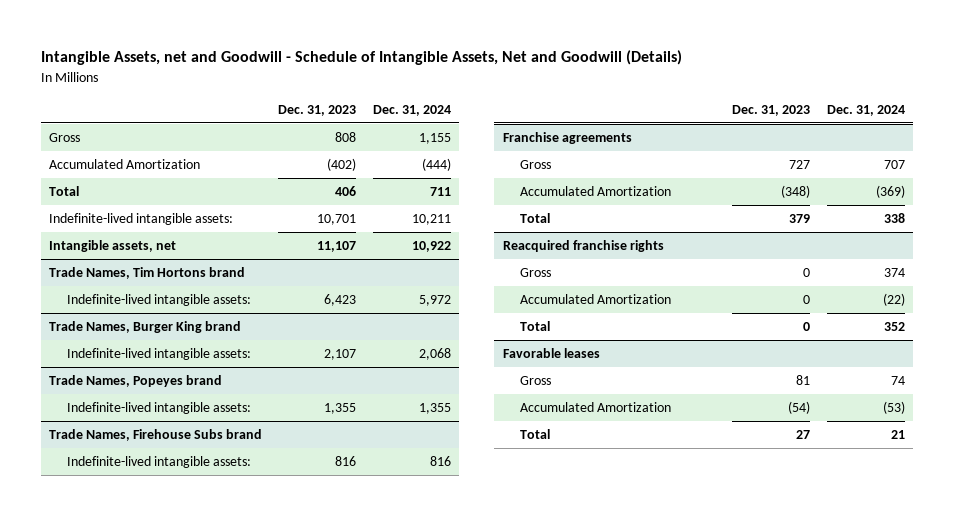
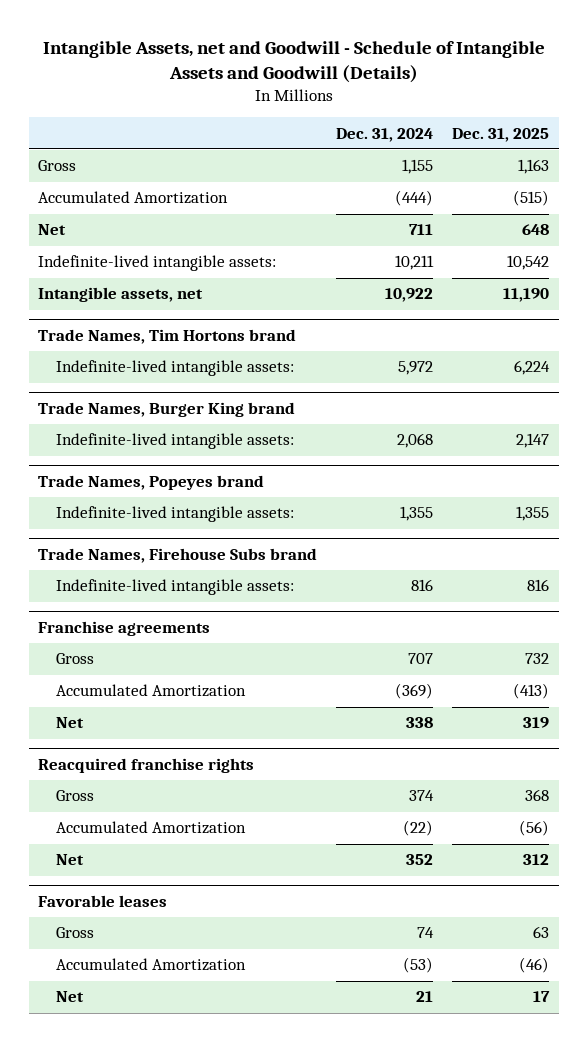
[40,50,682,66] Intangible Assets, net and Goodwill - Schedule of Intangible Assets, Net and Goodwill (Details) -> [42,40,545,84] Intangible Assets, net and Goodwill - Schedule of Intangible Assets and Goodwill (Details)
[278,104,357,116] Dec. 31, 2023 -> none
none -> [452,127,550,142] Dec. 31, 2025
[48,186,79,197] Total -> [38,224,67,236] Net
[520,213,551,224] Total -> [55,717,84,729] Net
[520,321,551,332] Total -> [55,854,84,866] Net
[520,429,551,440] Total -> [55,991,84,1003] Net

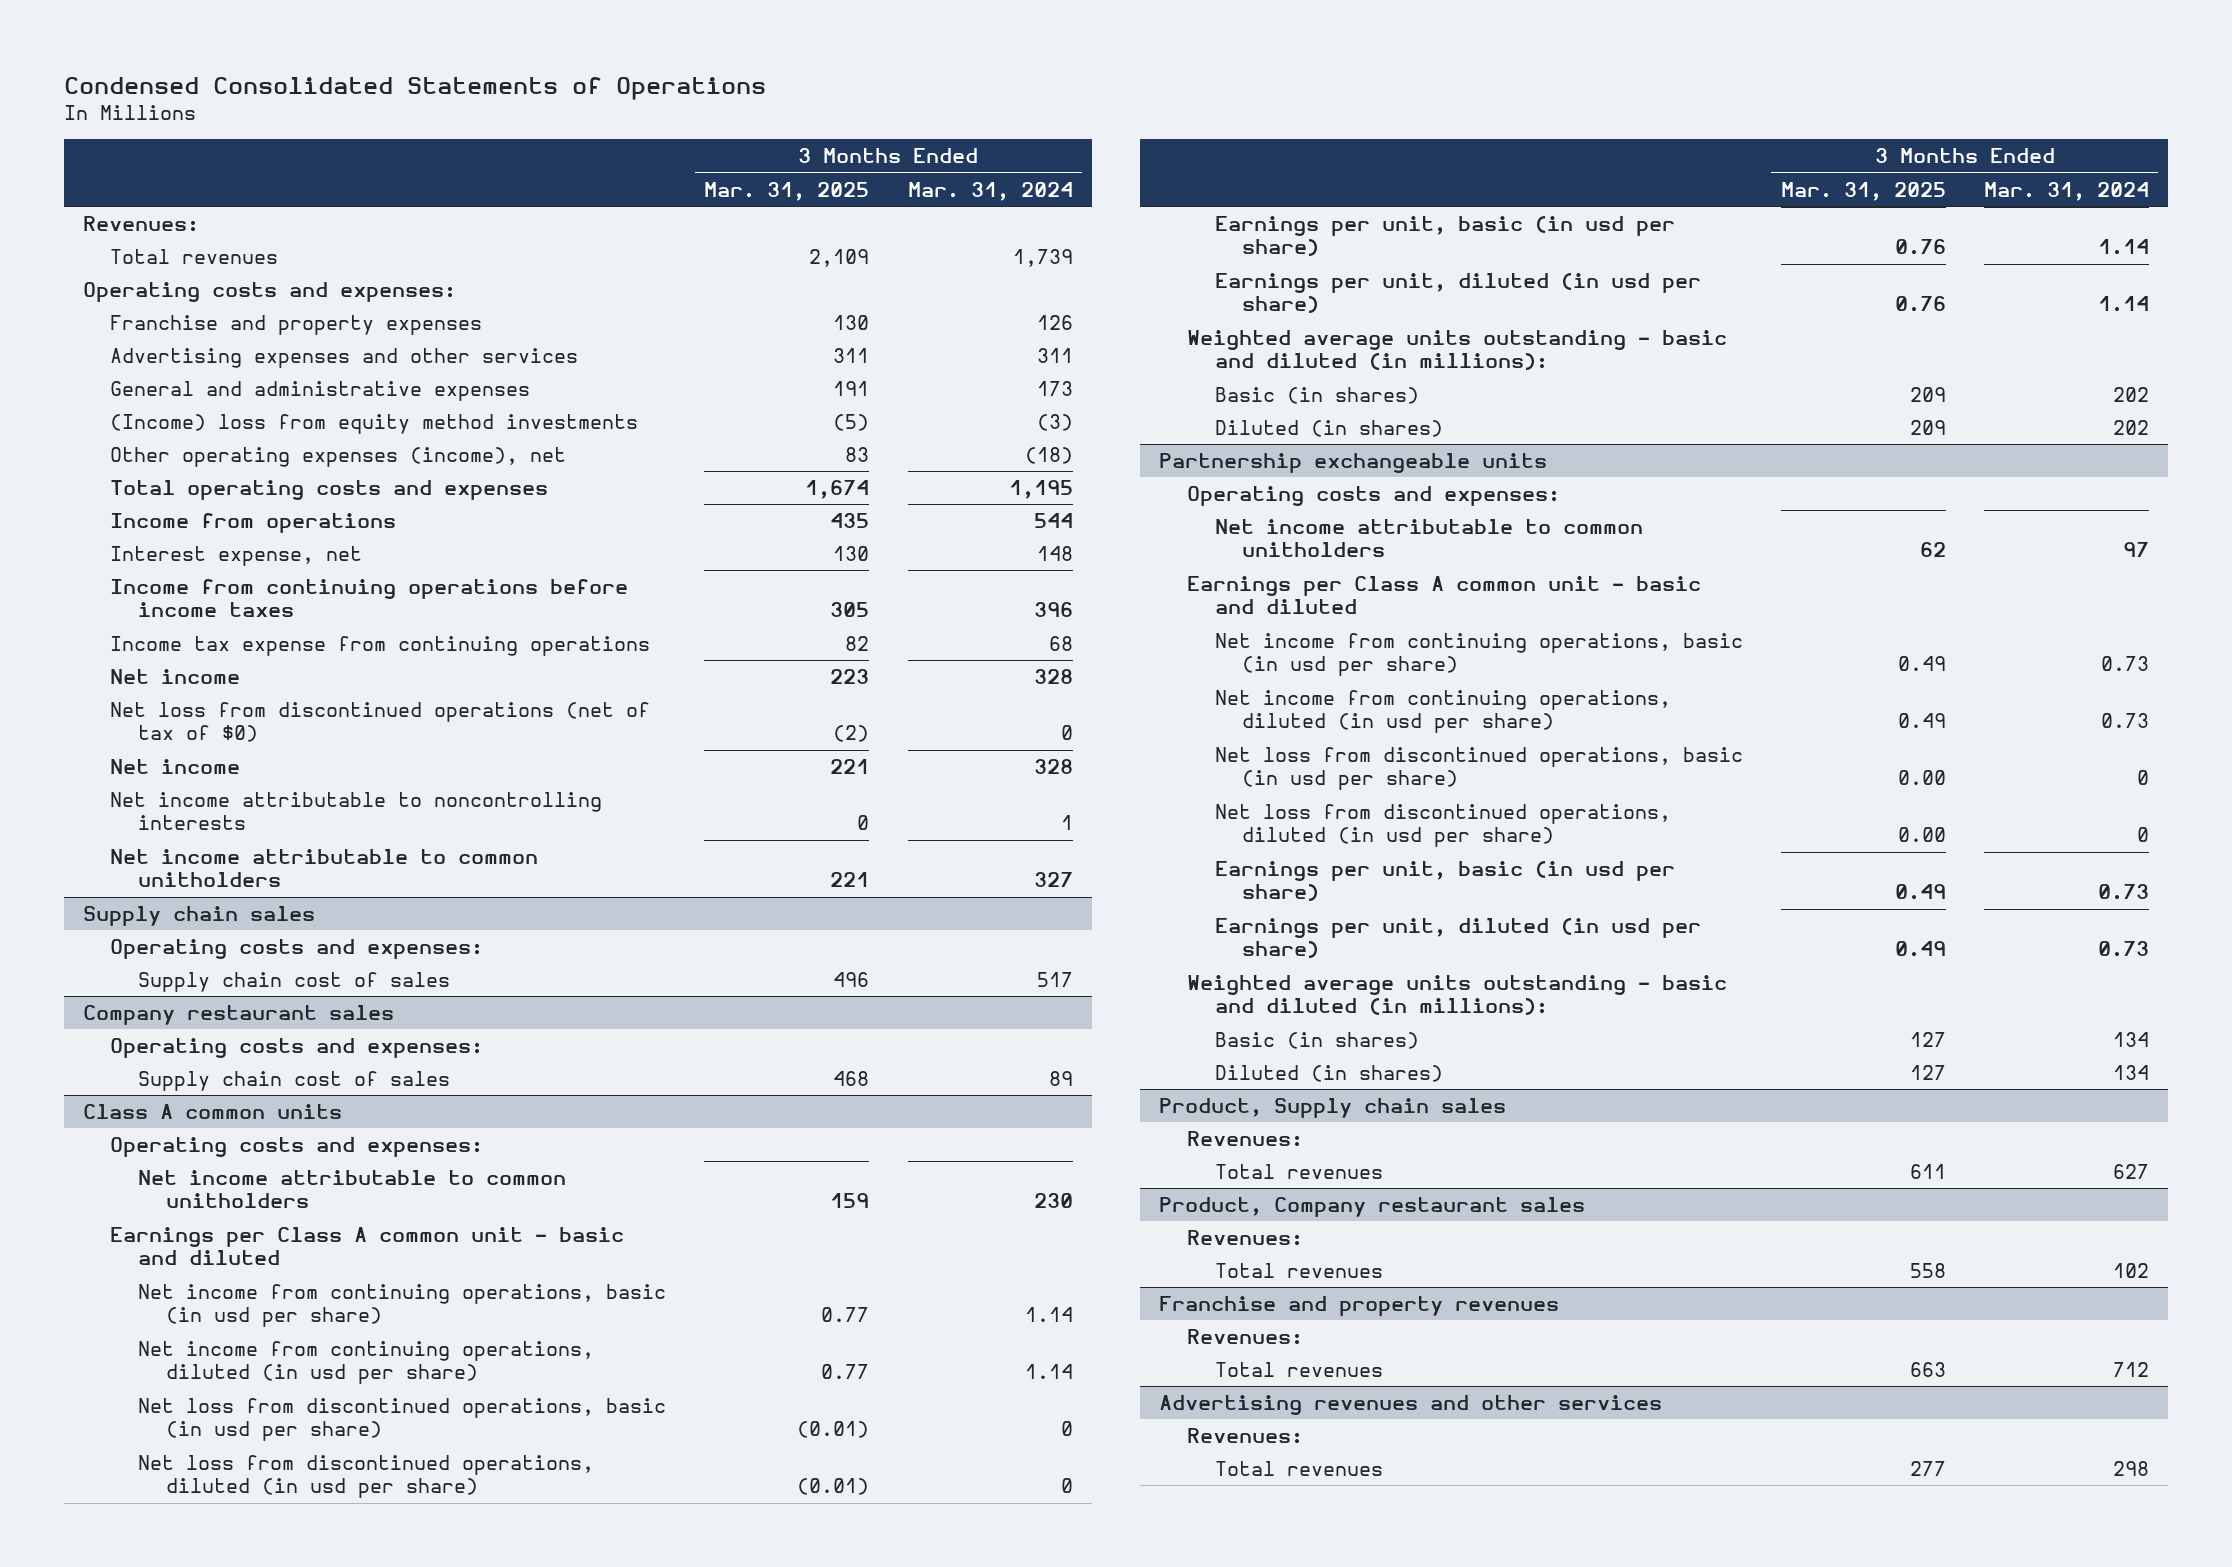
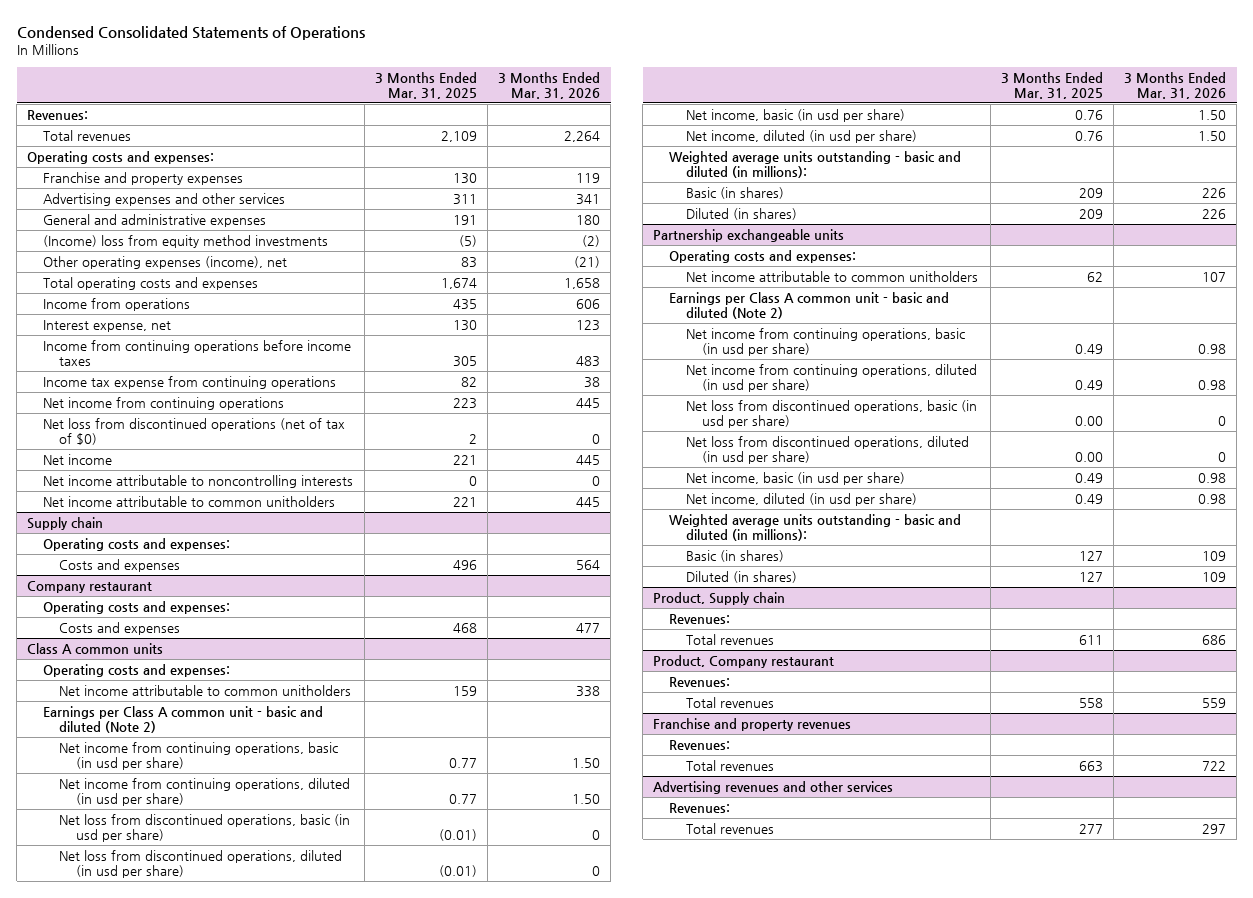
[907,181,1073,201] Mar. 31, 2024 -> none
none -> [498,71,601,99] 3 Months Ended Mar. 31, 2026
[110,669,241,685] Net income -> [43,396,285,410] Net income from continuing operations
[833,725,870,743] (2) -> [468,434,477,445] 2
[82,906,315,927] Supply chain sales -> [27,516,104,530] Supply chain
[138,972,451,993] Supply chain cost of sales -> [59,558,181,572] Costs and expenses
[82,1005,394,1026] Company restaurant sales -> [27,580,153,593] Company restaurant
[138,1071,451,1092] Supply chain cost of sales -> [59,621,181,635] Costs and expenses
[110,1227,625,1266] Earnings per Class A common unit - basic and diluted -> [43,705,324,734] Earnings per Class A common unit - basic and diluted (Note 2)
[1214,216,1675,257] Earnings per unit, basic (in usd per share) -> [685,108,905,122] Net income, basic (in usd per share)
[1214,273,1701,314] Earnings per unit, diluted (in usd per share) -> [685,129,917,143] Net income, diluted (in usd per share)
[1186,576,1701,615] Earnings per Class A common unit - basic and diluted -> [669,291,950,320] Earnings per Class A common unit - basic and diluted (Note 2)
[1214,861,1675,902] Earnings per unit, basic (in usd per share) -> [685,471,905,485] Net income, basic (in usd per share)
[1214,918,1701,959] Earnings per unit, diluted (in usd per share) -> [685,492,917,506] Net income, diluted (in usd per share)
[1159,1098,1507,1119] Product, Supply chain sales -> [653,591,786,605] Product, Supply chain
[1159,1197,1586,1218] Product, Company restaurant sales -> [653,654,835,668] Product, Company restaurant

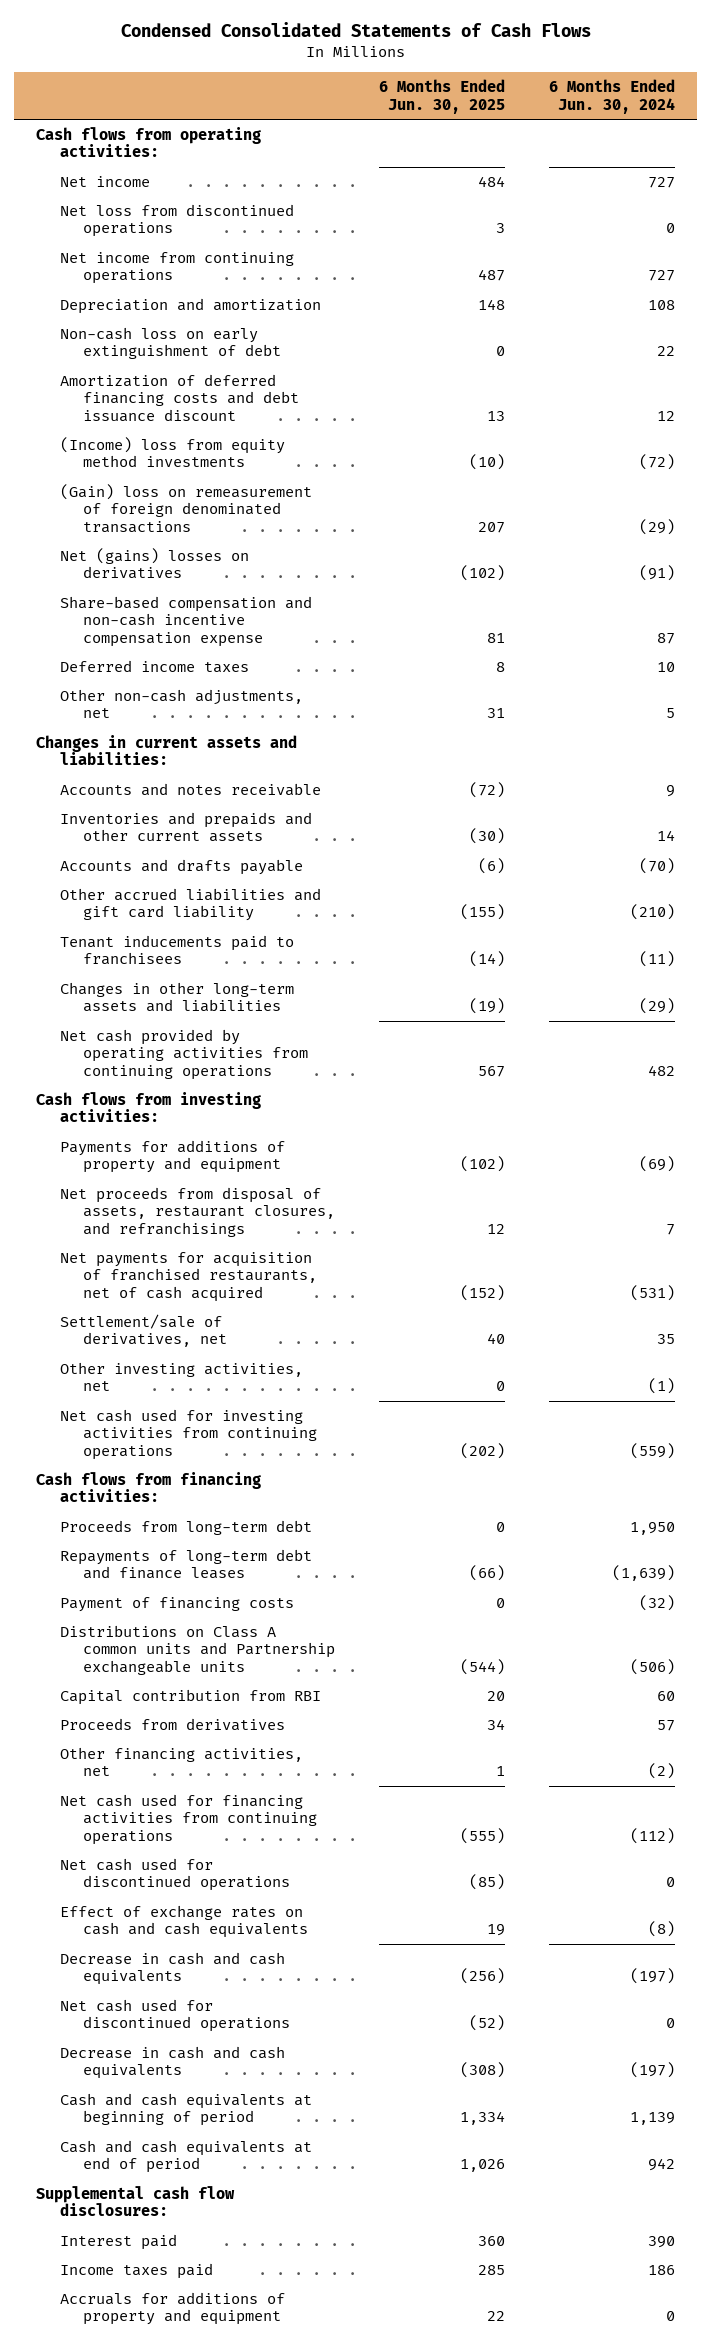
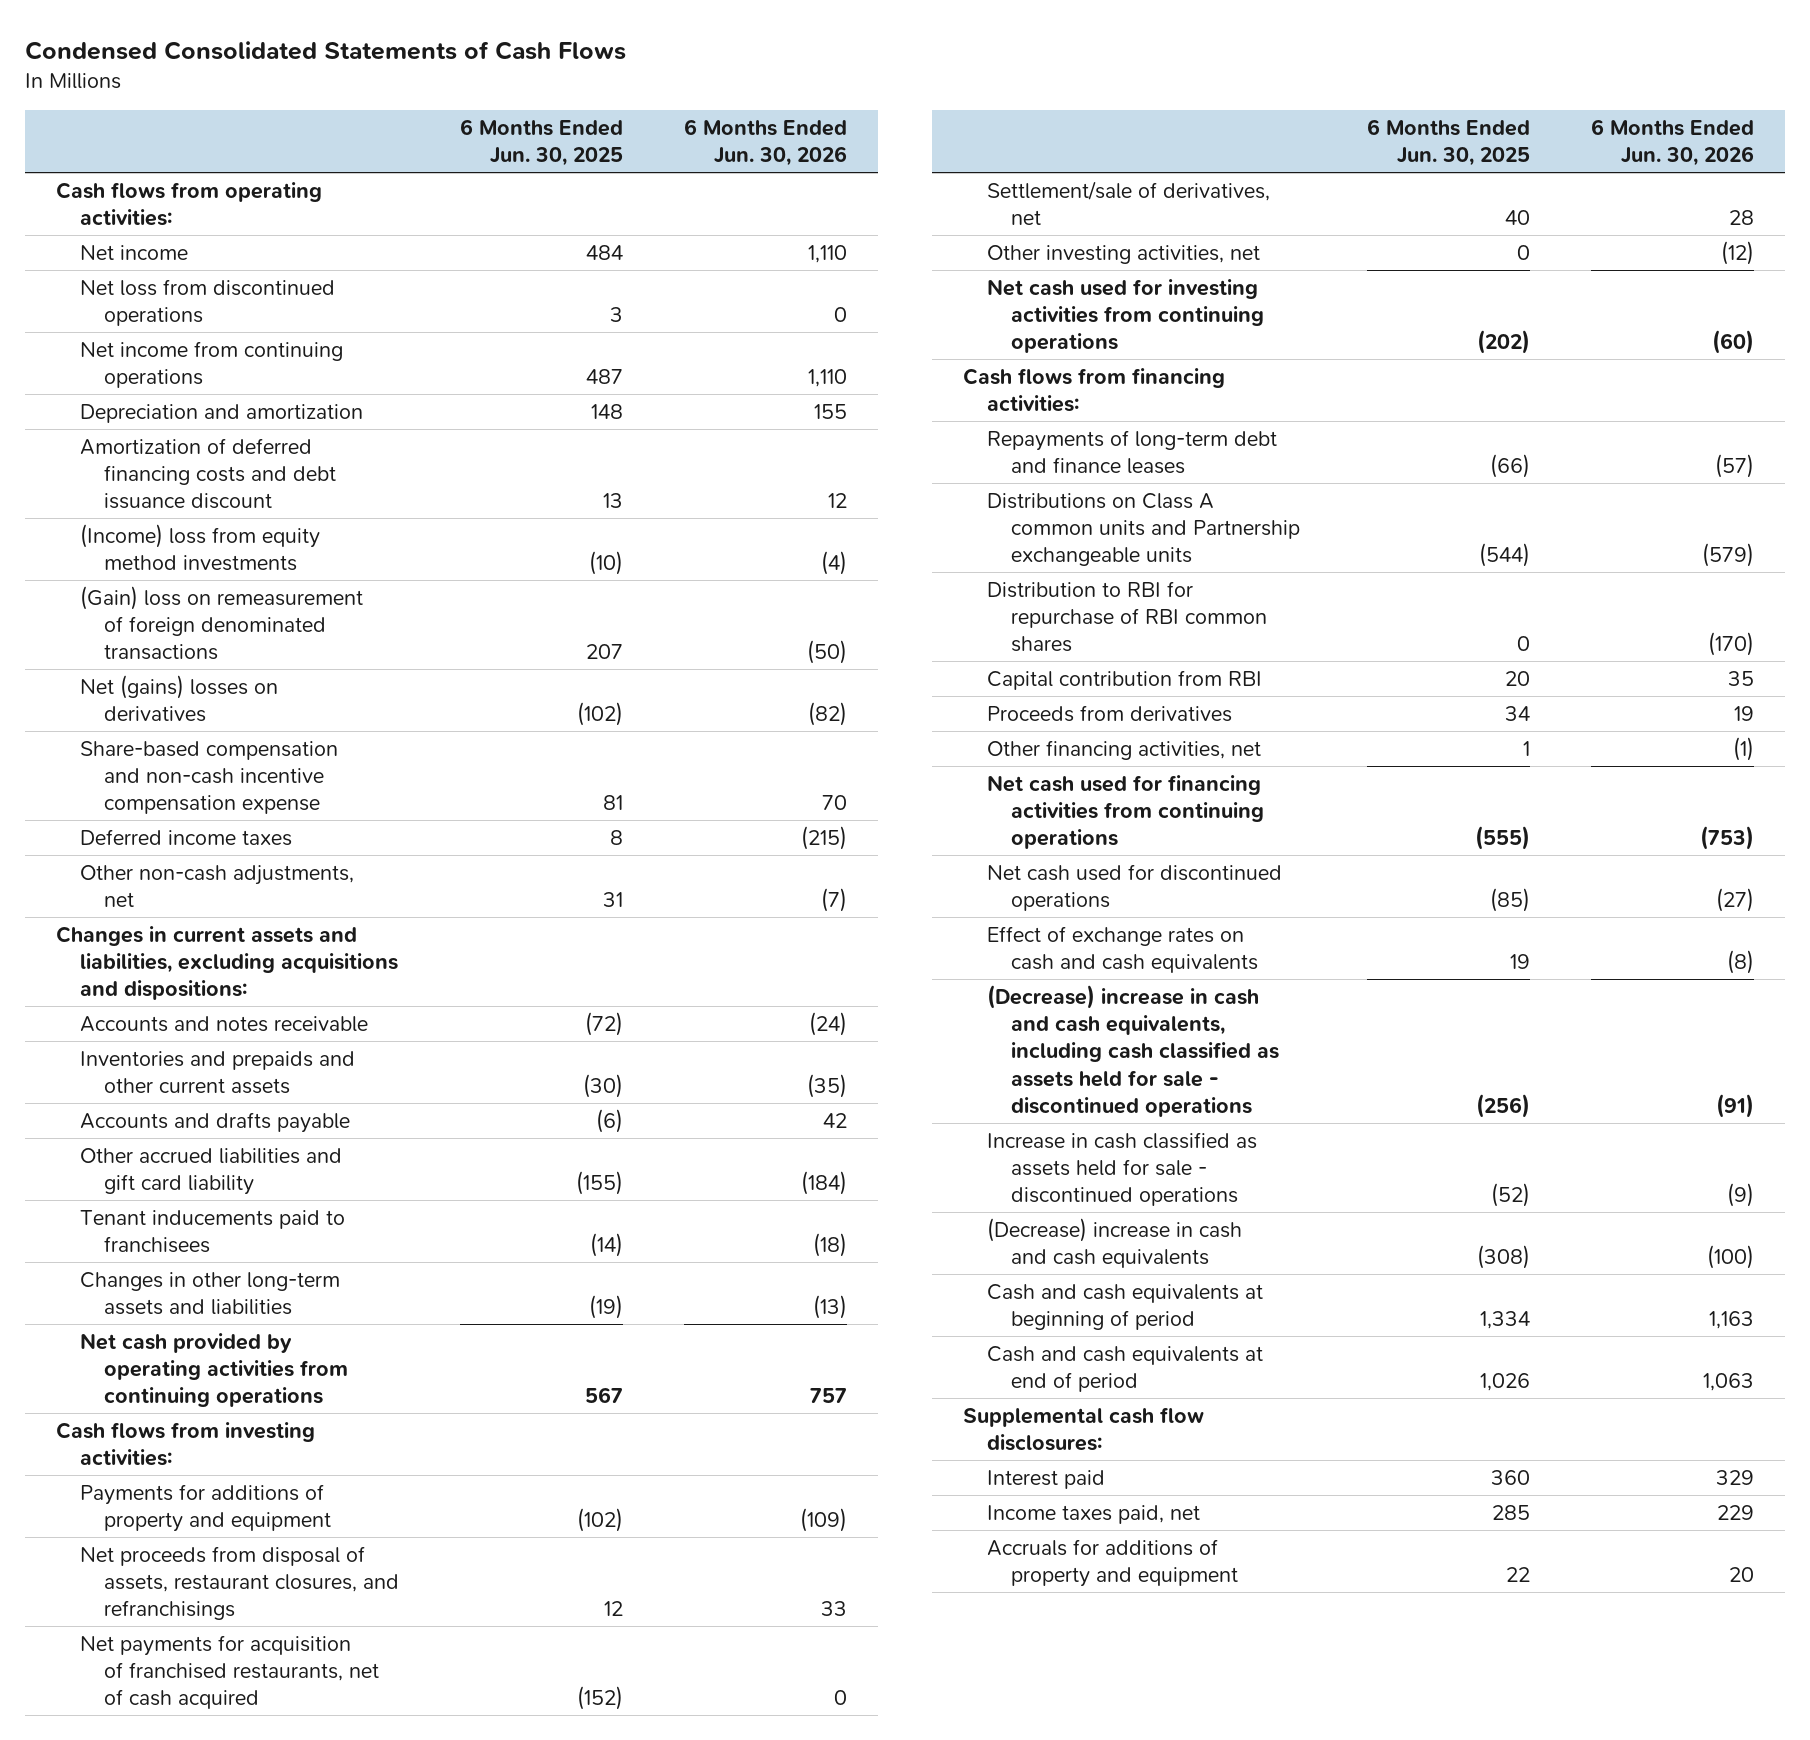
[548,79,675,114] 6 Months Ended Jun. 30, 2024 -> none
none -> [684,119,848,167] 6 Months Ended Jun. 30, 2026
[59,326,281,360] Non-cash loss on early extinguishment of debt -> none
[36,734,298,766] Changes in current assets and liabilities: -> [56,925,398,1001] Changes in current assets and liabilities, excluding acquisitions and dispositions:
[59,1519,312,1535] Proceeds from long-term debt -> none
[59,1596,294,1612] Payment of financing costs -> none
none -> [986,580,1267,653] Distribution to RBI for repurchase of RBI common shares
[59,1951,285,1986] Decrease in cash and cash equivalents -> [986,984,1279,1117] (Decrease) increase in cash and cash equivalents, including cash classified as assets held for sale - discontinued operations
[59,1998,290,2033] Net cash used for discontinued operations -> [986,1131,1257,1207] Increase in cash classified as assets held for sale - discontinued operations
[59,2045,285,2080] Decrease in cash and cash equivalents -> [986,1217,1242,1269] (Decrease) increase in cash and cash equivalents
[59,2262,213,2279] Income taxes paid -> [986,1504,1200,1524] Income taxes paid, net

